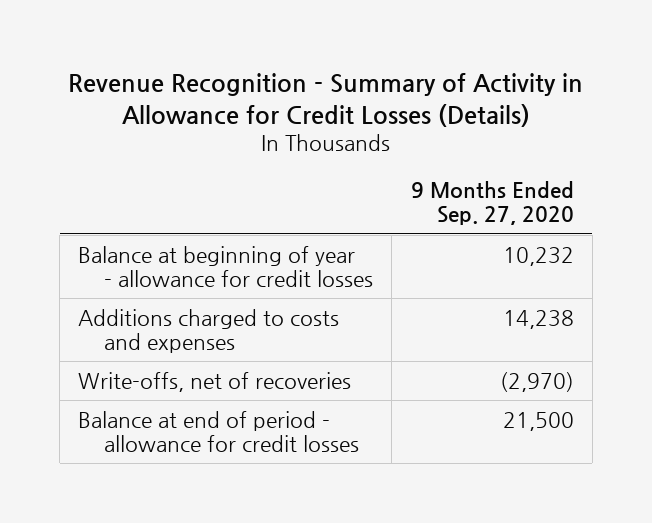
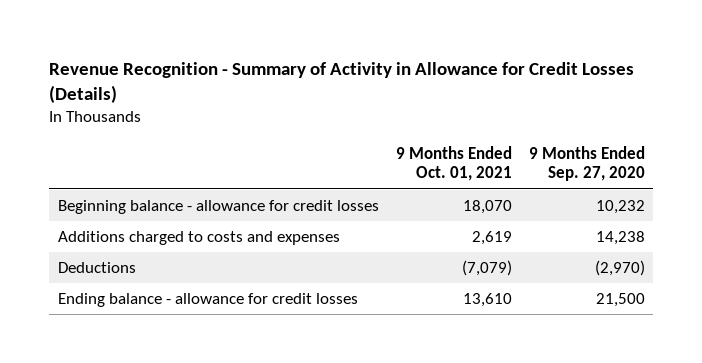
none -> [395,146,512,182] 9 Months Ended Oct. 01, 2021
[78,245,374,288] Balance at beginning of year - allowance for credit losses -> [57,199,379,214] Beginning balance - allowance for credit losses
[78,371,352,392] Write-offs, net of recoveries -> [57,261,136,273] Deductions
[78,410,360,453] Balance at end of period - allowance for credit losses -> [57,292,358,307] Ending balance - allowance for credit losses

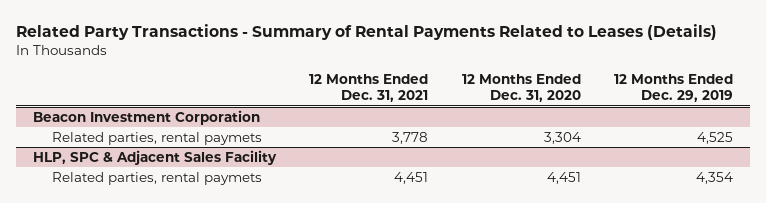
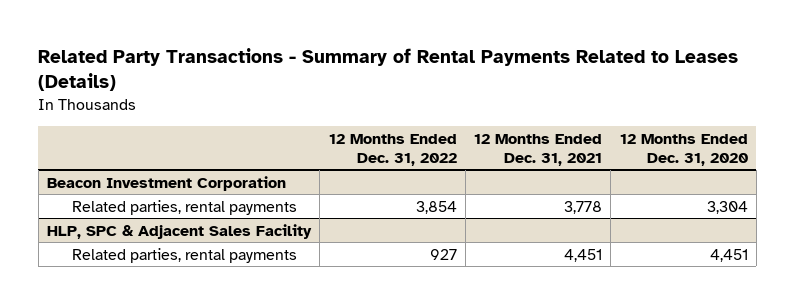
[614,73,734,103] 12 Months Ended Dec. 29, 2019 -> none
none -> [328,133,457,166] 12 Months Ended Dec. 31, 2022
[51,131,262,145] Related parties, rental paymets -> [72,199,298,215] Related parties, rental payments
[51,171,262,185] Related parties, rental paymets -> [72,247,298,263] Related parties, rental payments

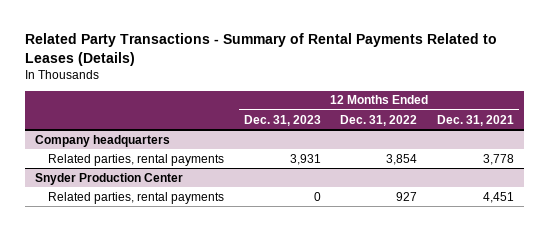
[619,133,748,166] 12 Months Ended Dec. 31, 2020 -> none
none -> [243,114,321,126] Dec. 31, 2023
[47,175,287,191] Beacon Investment Corporation -> [35,134,171,147] Company headquarters
[47,223,313,239] HLP, SPC & Adjacent Sales Facility -> [35,172,184,185] Snyder Production Center

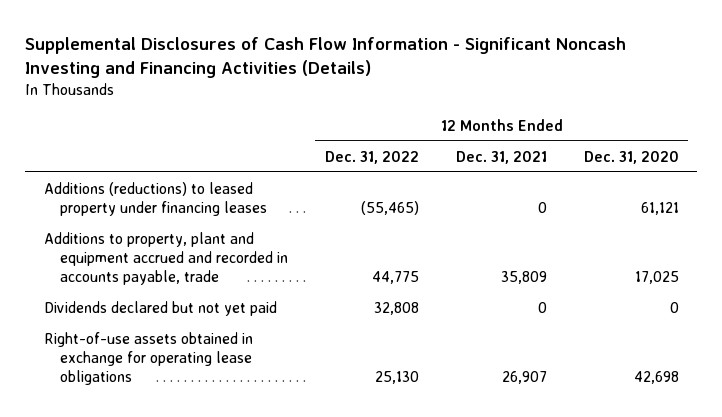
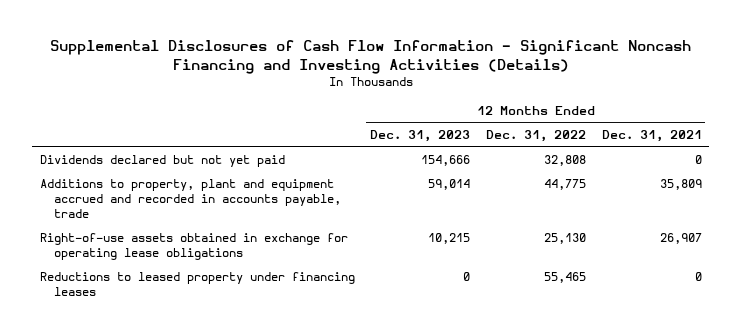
[25,36,627,78] Supplemental Disclosures of Cash Flow Information - Significant Noncash Investing and Financing Activities (Details) -> [49,39,691,74] Supplemental Disclosures of Cash Flow Information - Significant Noncash Financing and Investing Activities (Details)
[583,150,679,164] Dec. 31, 2020 -> none
none -> [370,129,471,142] Dec. 31, 2023
[43,181,267,216] Additions (reductions) to leased property under financing leases -> none
[43,231,288,285] Additions to property, plant and equipment accrued and recorded in accounts payable, trade -> [39,178,341,218] Additions to property, plant and equipment accrued and recorded in accounts payable, trade
none -> [39,271,355,296] Reductions to leased property under financing leases

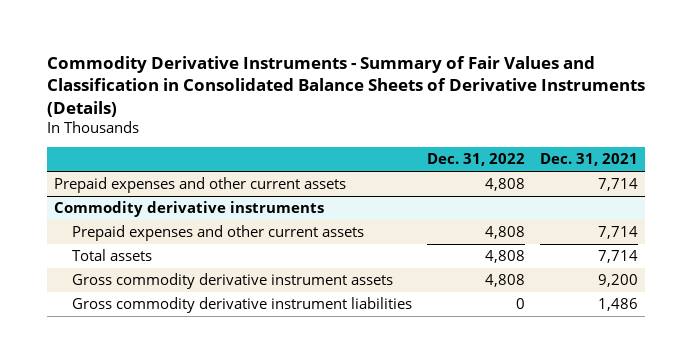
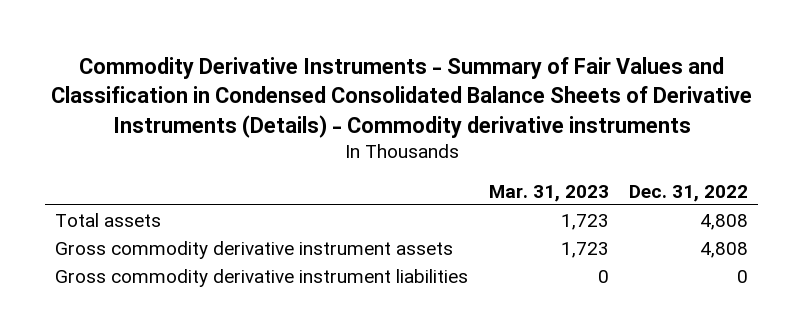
[46,56,645,117] Commodity Derivative Instruments - Summary of Fair Values and Classification in Consolidated Balance Sheets of Derivative Instruments (Details) -> [50,57,752,138] Commodity Derivative Instruments - Summary of Fair Values and Classification in Condensed Consolidated Balance Sheets of Derivative Instruments (Details) - Commodity derivative instruments
[539,153,638,167] Dec. 31, 2021 -> none
none -> [488,184,609,202] Mar. 31, 2023
[54,176,347,193] Prepaid expenses and other current assets -> none
[54,200,325,217] Commodity derivative instruments -> none
[71,224,364,241] Prepaid expenses and other current assets -> none

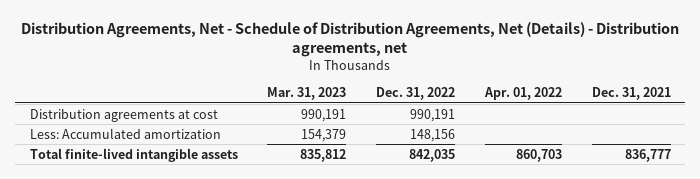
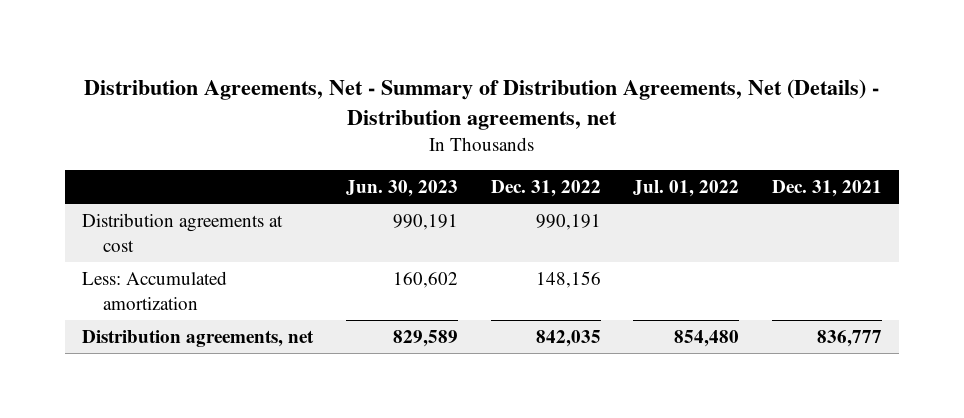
[21,22,680,58] Distribution Agreements, Net - Schedule of Distribution Agreements, Net (Details) - Distribution agreements, net -> [84,79,880,131] Distribution Agreements, Net - Summary of Distribution Agreements, Net (Details) - Distribution agreements, net
[267,87,347,101] Mar. 31, 2023 -> none
[483,87,562,101] Apr. 01, 2022 -> none
none -> [345,179,458,197] Jun. 30, 2023
none -> [633,179,740,197] Jul. 01, 2022
[29,147,238,162] Total finite-lived intangible assets -> [81,329,314,347] Distribution agreements, net

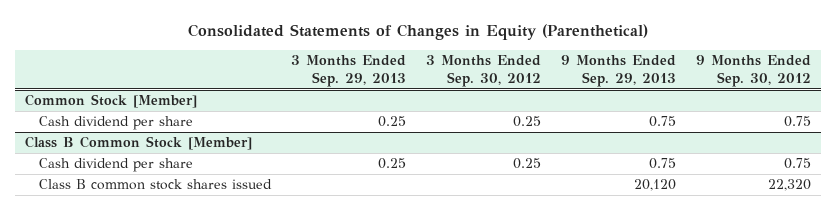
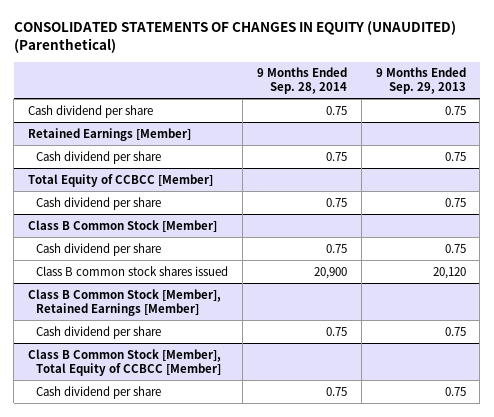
[187,24,648,41] Consolidated Statements of Changes in Equity (Parenthetical) -> [13,20,456,54] CONSOLIDATED STATEMENTS OF CHANGES IN EQUITY (UNAUDITED) (Parenthetical)
[290,55,406,87] 3 Months Ended Sep. 29, 2013 -> none
[425,55,541,87] 3 Months Ended Sep. 30, 2012 -> none
[695,55,811,87] 9 Months Ended Sep. 30, 2012 -> none
none -> [256,67,347,95] 9 Months Ended Sep. 28, 2014
[24,94,197,109] Common Stock [Member] -> none
none -> [28,127,192,141] Retained Earnings [Member]
none -> [36,150,162,164] Cash dividend per share
none -> [28,173,214,187] Total Equity of CCBCC [Member]
none -> [36,196,162,210] Cash dividend per share
none -> [28,288,222,316] Class B Common Stock [Member], Retained Earnings [Member]
none -> [36,325,162,339] Cash dividend per share
none -> [28,348,222,376] Class B Common Stock [Member], Total Equity of CCBCC [Member]
none -> [36,385,162,399] Cash dividend per share

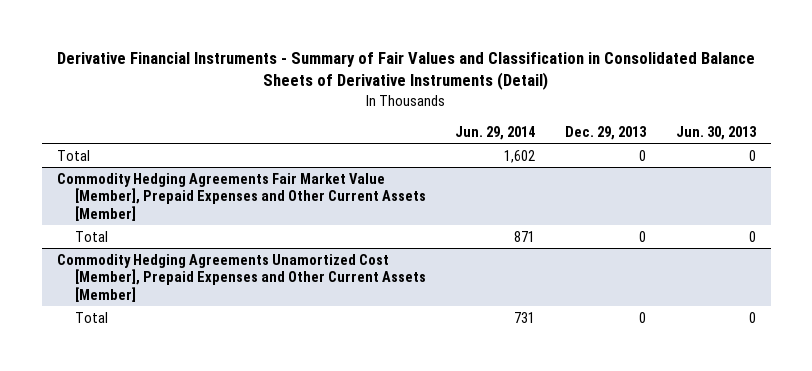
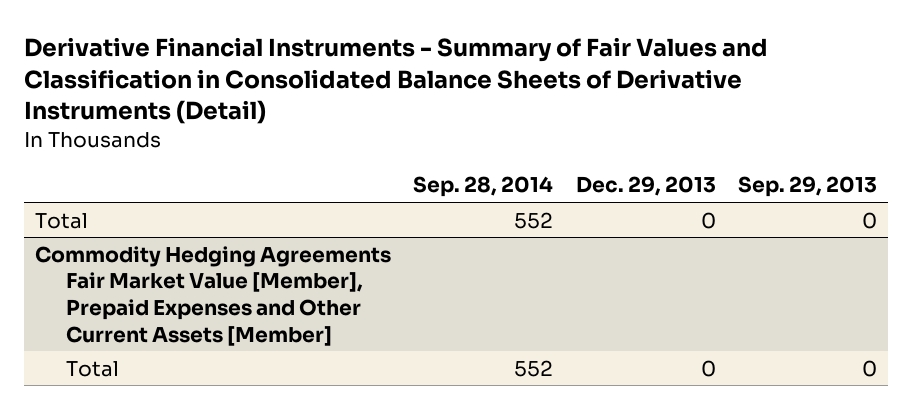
[455,125,536,140] Jun. 29, 2014 -> none
[675,125,757,140] Jun. 30, 2013 -> none
none -> [413,176,554,198] Sep. 28, 2014
none -> [737,176,877,198] Sep. 29, 2013
[56,253,426,302] Commodity Hedging Agreements Unamortized Cost [Member], Prepaid Expenses and Other Current Assets [Member] -> none
[74,311,108,323] Total -> none

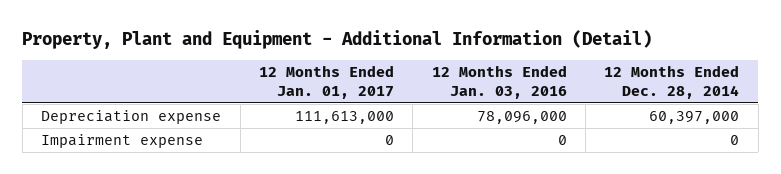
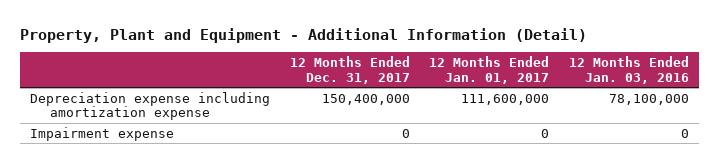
[604,65,740,99] 12 Months Ended Dec. 28, 2014 -> none
none -> [289,55,410,84] 12 Months Ended Dec. 31, 2017
[41,110,222,125] Depreciation expense -> [29,91,270,121] Depreciation expense including amortization expense
[294,111,394,125] 111,613,000 -> [461,93,550,105] 111,600,000
[476,111,567,125] 78,096,000 -> [609,93,690,105] 78,100,000

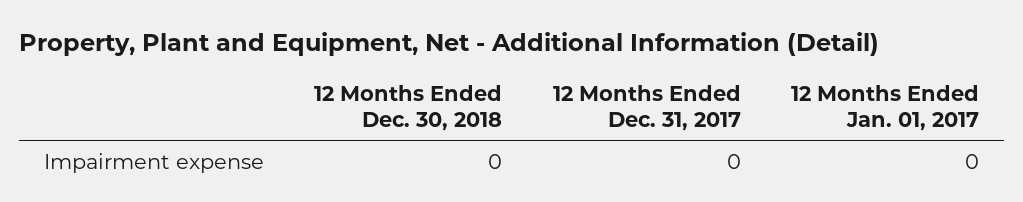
[19,27,587,43] Property, Plant and Equipment - Additional Information (Detail) -> [18,32,879,57] Property, Plant and Equipment, Net - Additional Information (Detail)
[569,55,690,84] 12 Months Ended Jan. 03, 2016 -> none
none -> [314,84,503,131] 12 Months Ended Dec. 30, 2018
[29,91,270,121] Depreciation expense including amortization expense -> none

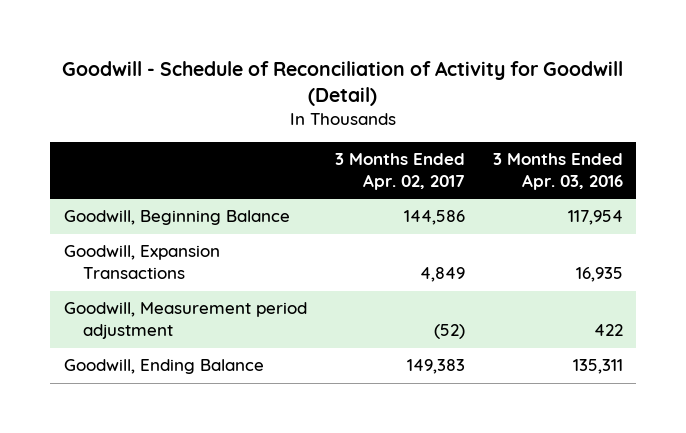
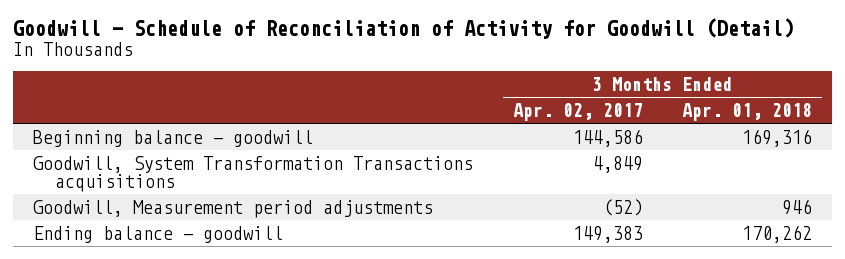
[492,153,623,190] 3 Months Ended Apr. 03, 2016 -> none
none -> [682,102,813,121] Apr. 01, 2018
[63,210,290,226] Goodwill, Beginning Balance -> [33,129,314,147] Beginning balance - goodwill
[63,245,220,280] Goodwill, Expansion Transactions -> [33,155,474,192] Goodwill, System Transformation Transactions acquisitions
[63,302,307,340] Goodwill, Measurement period adjustment -> [33,199,434,218] Goodwill, Measurement period adjustments
[63,359,264,375] Goodwill, Ending Balance -> [33,225,284,243] Ending balance - goodwill

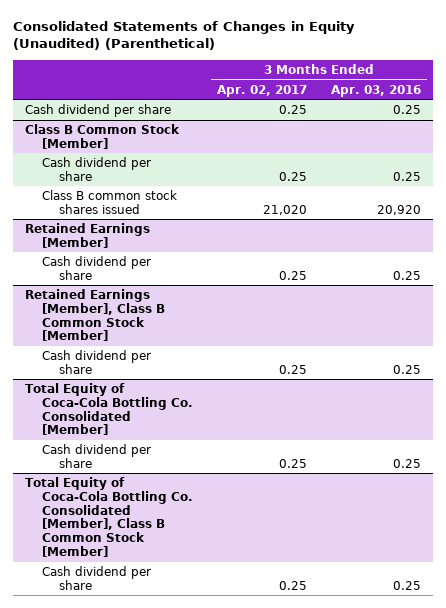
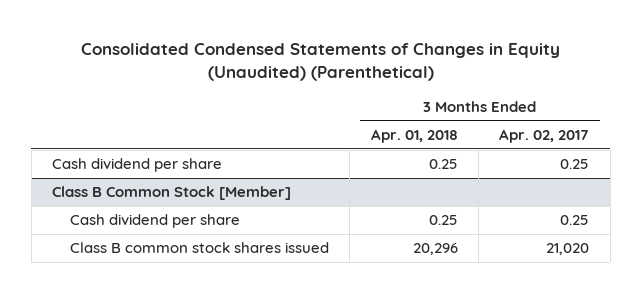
[12,20,355,51] Consolidated Statements of Changes in Equity (Unaudited) (Parenthetical) -> [80,42,560,81] Consolidated Condensed Statements of Changes in Equity (Unaudited) (Parenthetical)
[331,84,422,97] Apr. 03, 2016 -> none
none -> [370,128,458,143] Apr. 01, 2018
[24,223,150,248] Retained Earnings [Member] -> none
[41,256,151,280] Cash dividend per share -> none
[24,289,165,342] Retained Earnings [Member], Class B Common Stock [Member] -> none
[41,350,151,374] Cash dividend per share -> none
[24,383,193,436] Total Equity of Coca-Cola Bottling Co. Consolidated [Member] -> none
[41,444,151,468] Cash dividend per share -> none
[24,477,193,558] Total Equity of Coca-Cola Bottling Co. Consolidated [Member], Class B Common Stock [Member] -> none
[41,566,151,590] Cash dividend per share -> none

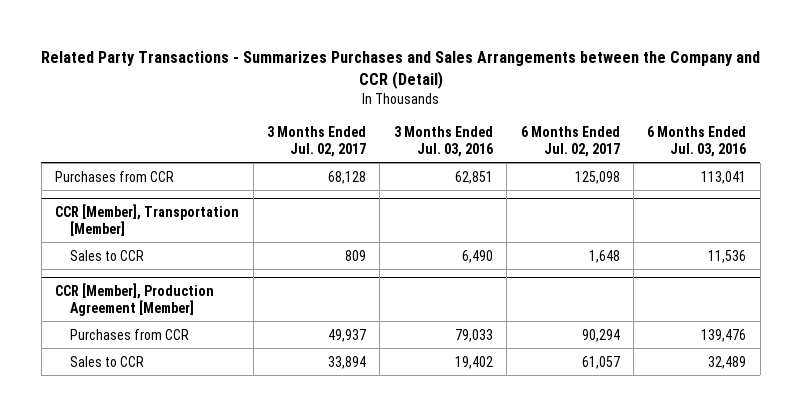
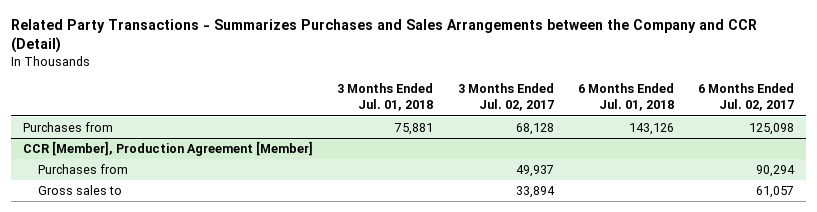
[393,126,493,157] 3 Months Ended Jul. 03, 2016 -> none
[647,126,747,157] 6 Months Ended Jul. 03, 2016 -> none
none -> [337,83,434,112] 3 Months Ended Jul. 01, 2018
none -> [577,83,674,112] 6 Months Ended Jul. 01, 2018
[55,203,240,236] CCR [Member], Transportation [Member] -> none
[69,249,144,261] Sales to CCR -> none
[55,170,175,182] Purchases from CCR -> [23,122,114,133] Purchases from
[69,328,189,340] Purchases from CCR -> [38,164,129,175] Purchases from
[69,355,144,367] Sales to CCR -> [38,185,123,196] Gross sales to

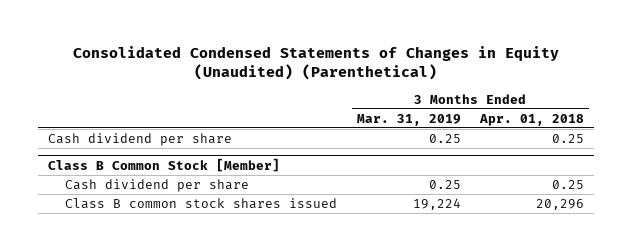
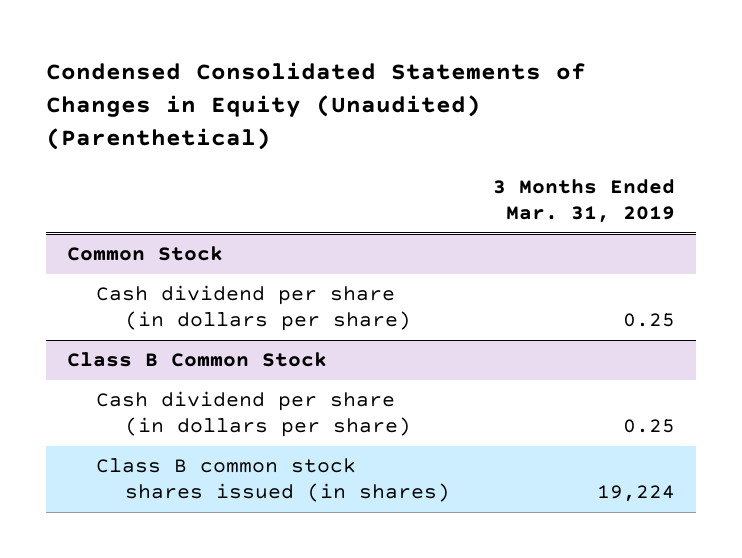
[72,45,559,81] Consolidated Condensed Statements of Changes in Equity (Unaudited) (Parenthetical) -> [45,61,586,151] Condensed Consolidated Statements of Changes in Equity (Unaudited) (Parenthetical)
[479,113,585,126] Apr. 01, 2018 -> none
none -> [67,246,224,262] Common Stock
[47,132,232,146] Cash dividend per share -> [96,285,412,332] Cash dividend per share (in dollars per share)
[47,157,280,172] Class B Common Stock [Member] -> [67,352,328,368] Class B Common Stock
[65,178,250,192] Cash dividend per share -> [96,391,412,438] Cash dividend per share (in dollars per share)
[65,197,338,209] Class B common stock shares issued -> [96,458,451,503] Class B common stock shares issued (in shares)

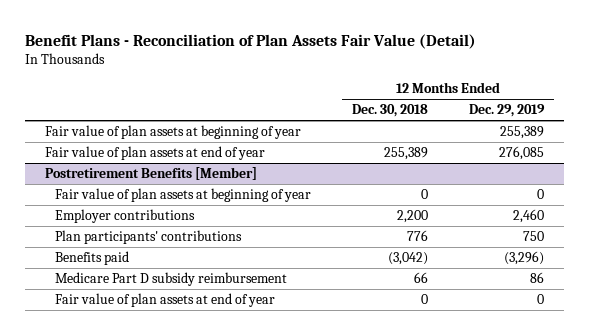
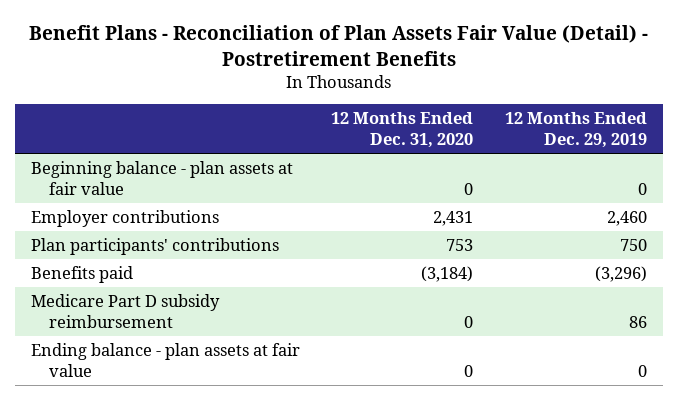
[24,33,476,49] Benefit Plans - Reconciliation of Plan Assets Fair Value (Detail) -> [28,25,648,66] Benefit Plans - Reconciliation of Plan Assets Fair Value (Detail) - Postretirement Benefits
[352,104,429,118] Dec. 30, 2018 -> none
none -> [331,112,474,148] 12 Months Ended Dec. 31, 2020
[44,146,265,161] Fair value of plan assets at end of year -> none
[44,167,257,181] Postretirement Benefits [Member] -> none
[55,188,312,203] Fair value of plan assets at beginning of year -> none
[44,125,301,140] Fair value of plan assets at beginning of year -> [30,161,293,195] Beginning balance - plan assets at fair value
[499,126,544,140] 255,389 -> [637,182,647,195] 0
[55,293,276,308] Fair value of plan assets at end of year -> [30,343,300,377] Ending balance - plan assets at fair value

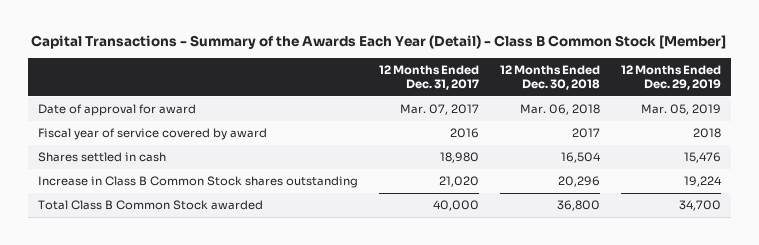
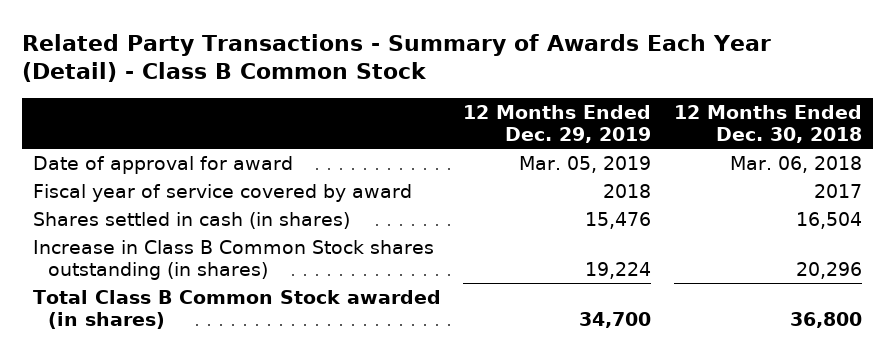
[31,34,727,49] Capital Transactions - Summary of the Awards Each Year (Detail) - Class B Common Stock [Member] -> [21,33,771,83] Related Party Transactions - Summary of Awards Each Year (Detail) - Class B Common Stock
[378,64,479,91] 12 Months Ended Dec. 31, 2017 -> none
[38,152,167,163] Shares settled in cash -> [33,211,351,229] Shares settled in cash (in shares)
[38,176,359,189] Increase in Class B Common Stock shares outstanding -> [33,239,435,281] Increase in Class B Common Stock shares outstanding (in shares)
[38,200,264,211] Total Class B Common Stock awarded -> [33,289,442,330] Total Class B Common Stock awarded (in shares)

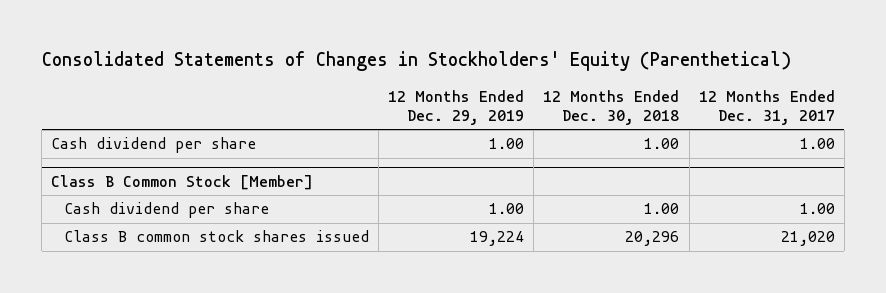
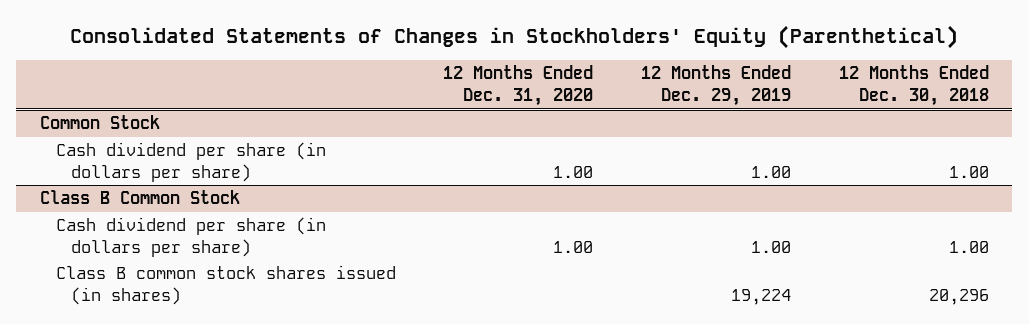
[698,89,835,125] 12 Months Ended Dec. 31, 2017 -> none
none -> [443,65,594,107] 12 Months Ended Dec. 31, 2020
none -> [40,115,161,130] Common Stock
[51,137,257,154] Cash dividend per share -> [55,142,326,183] Cash dividend per share (in dollars per share)
[51,174,314,190] Class B Common Stock [Member] -> [40,190,241,205] Class B Common Stock
[63,202,269,219] Cash dividend per share -> [55,217,326,258] Cash dividend per share (in dollars per share)
[63,230,369,243] Class B common stock shares issued -> [55,265,396,306] Class B common stock shares issued (in shares)

